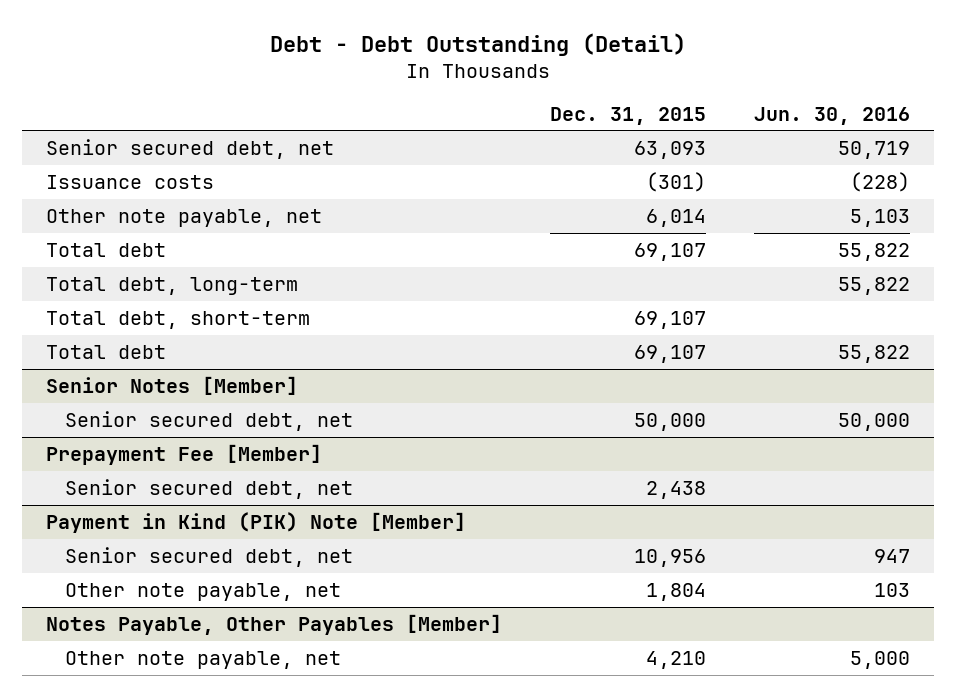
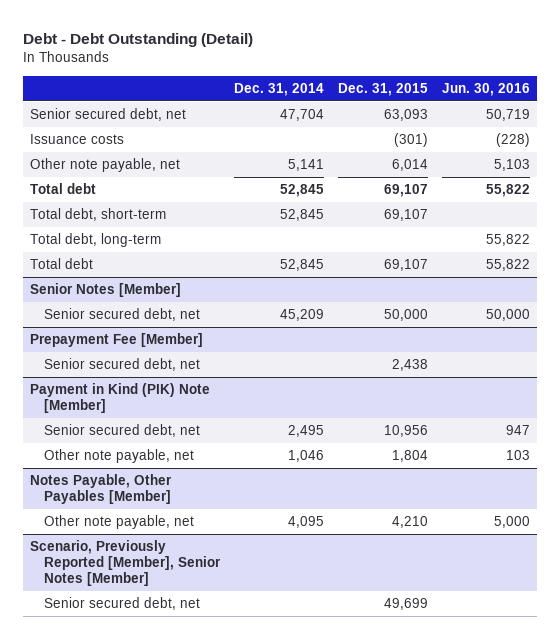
none -> [233,82,324,96] Dec. 31, 2014
[45,276,298,295] Total debt, long-term -> [29,233,161,248] Total debt, long-term
none -> [29,540,221,586] Scenario, Previously Reported [Member], Senior Notes [Member]
none -> [43,597,200,611] Senior secured debt, net

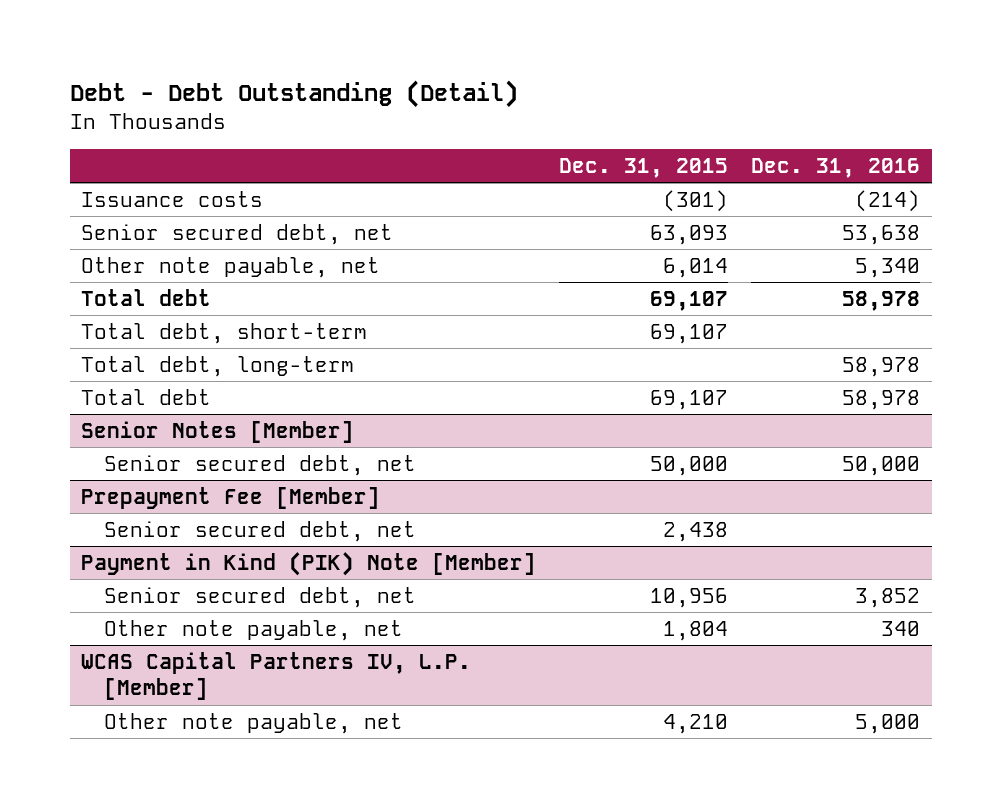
[233,82,324,96] Dec. 31, 2014 -> none
[441,82,530,96] Jun. 30, 2016 -> none
none -> [751,157,921,178] Dec. 31, 2016
[29,108,186,122] Senior secured debt, net -> [81,223,394,245] Senior secured debt, net
[29,474,172,505] Notes Payable, Other Payables [Member] -> none
none -> [81,651,472,701] WCAS Capital Partners IV, L.P. [Member]
[29,540,221,586] Scenario, Previously Reported [Member], Senior Notes [Member] -> none
[43,597,200,611] Senior secured debt, net -> none

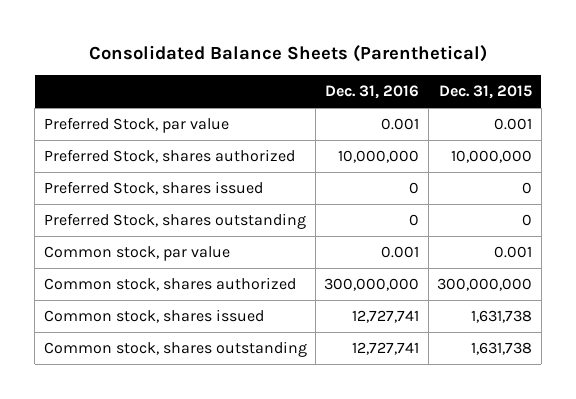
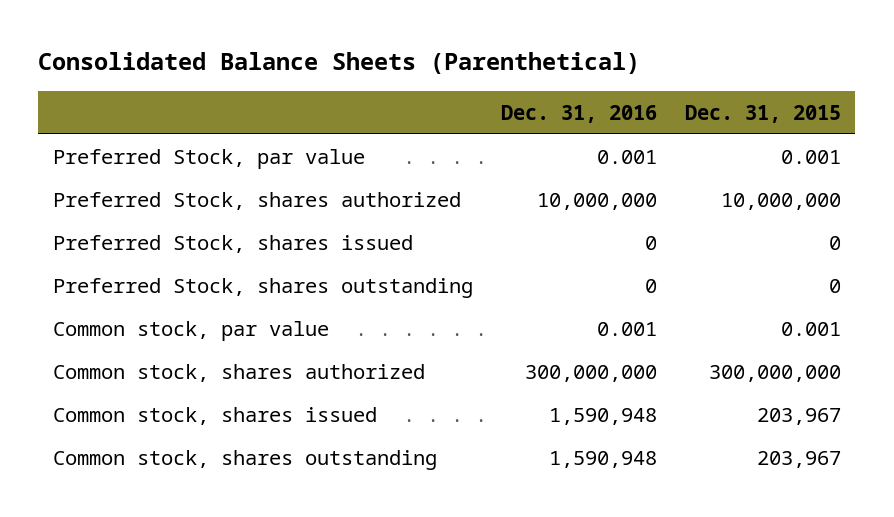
[352,310,420,324] 12,727,741 -> [548,407,657,425] 1,590,948
[471,310,533,324] 1,631,738 -> [757,407,842,425] 203,967
[352,342,420,356] 12,727,741 -> [548,450,657,468] 1,590,948
[471,342,533,356] 1,631,738 -> [757,450,842,468] 203,967

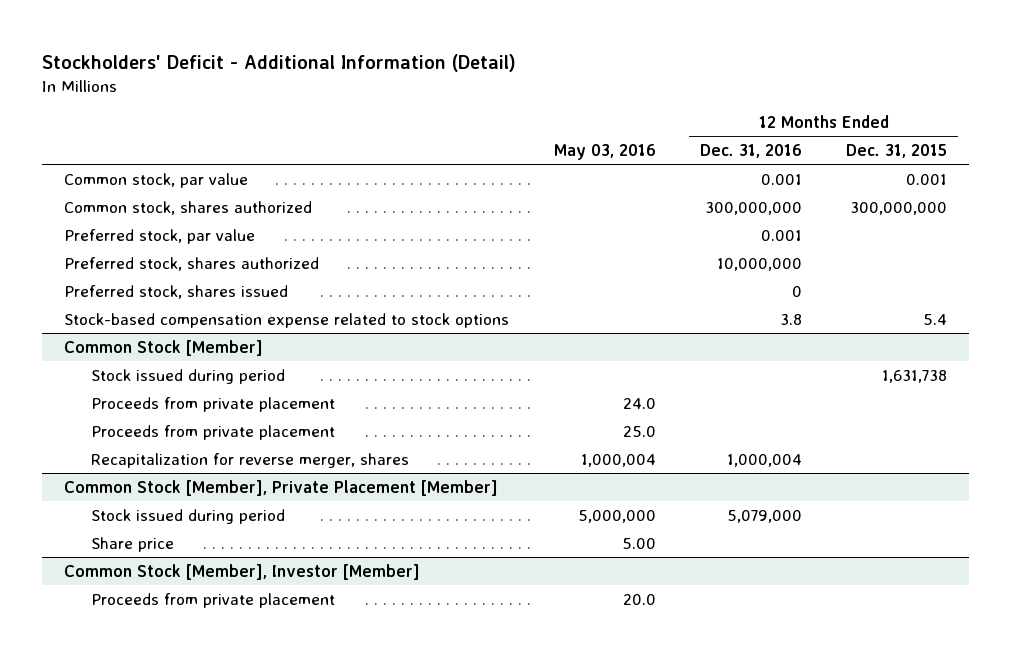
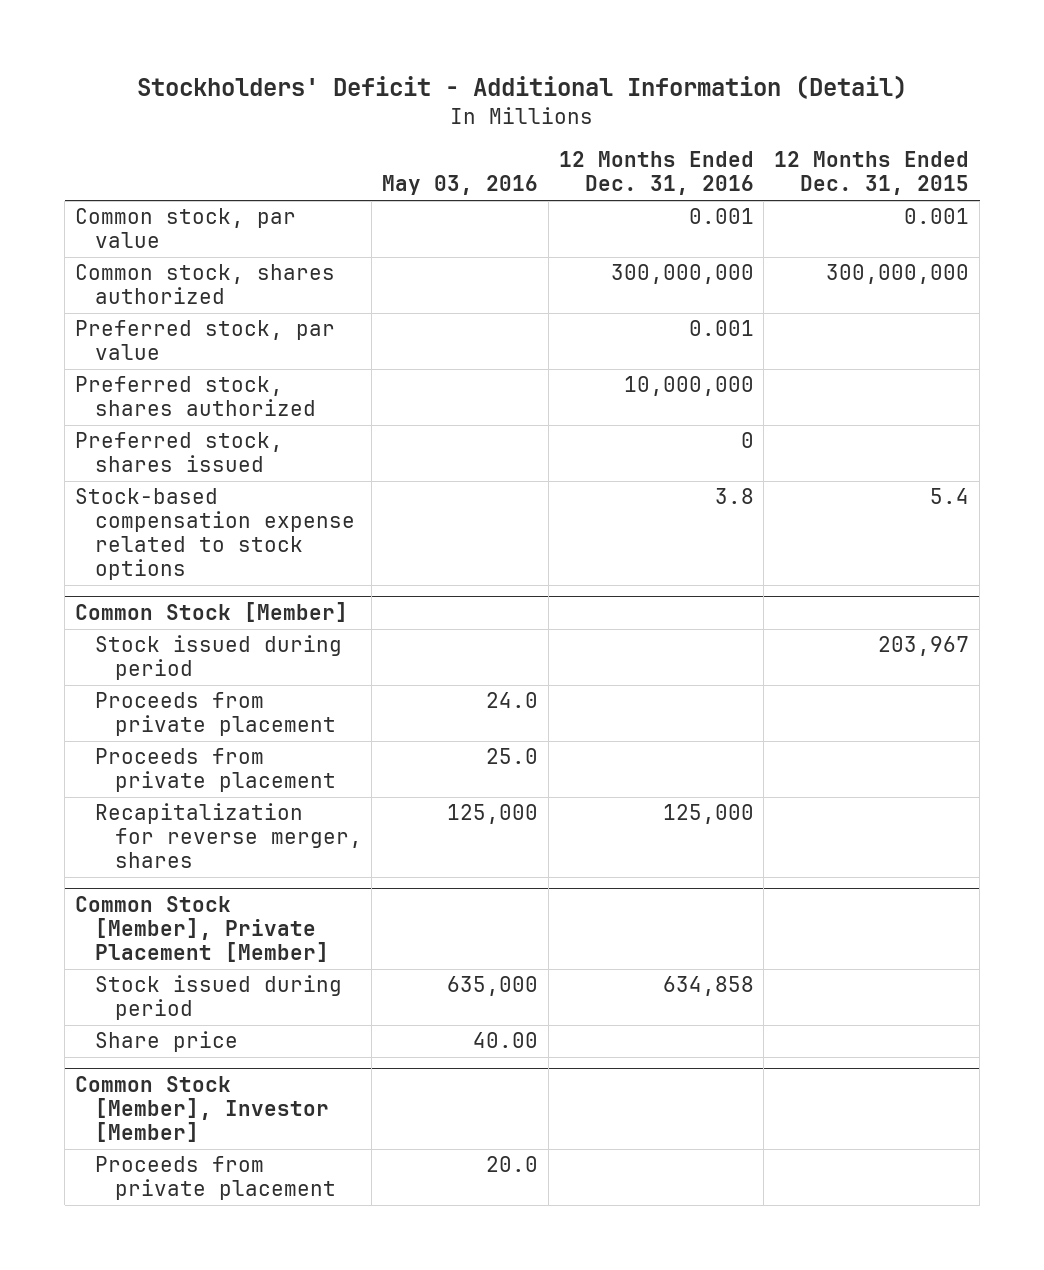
[882,369,948,383] 1,631,738 -> [878,636,970,657] 203,967
[580,453,656,467] 1,000,004 -> [447,804,539,825] 125,000
[726,453,802,467] 1,000,004 -> [662,804,754,825] 125,000
[577,509,656,523] 5,000,000 -> [447,976,539,997] 635,000
[726,509,802,523] 5,079,000 -> [662,976,754,997] 634,858
[621,537,656,549] 5.00 -> [473,1032,539,1049] 40.00

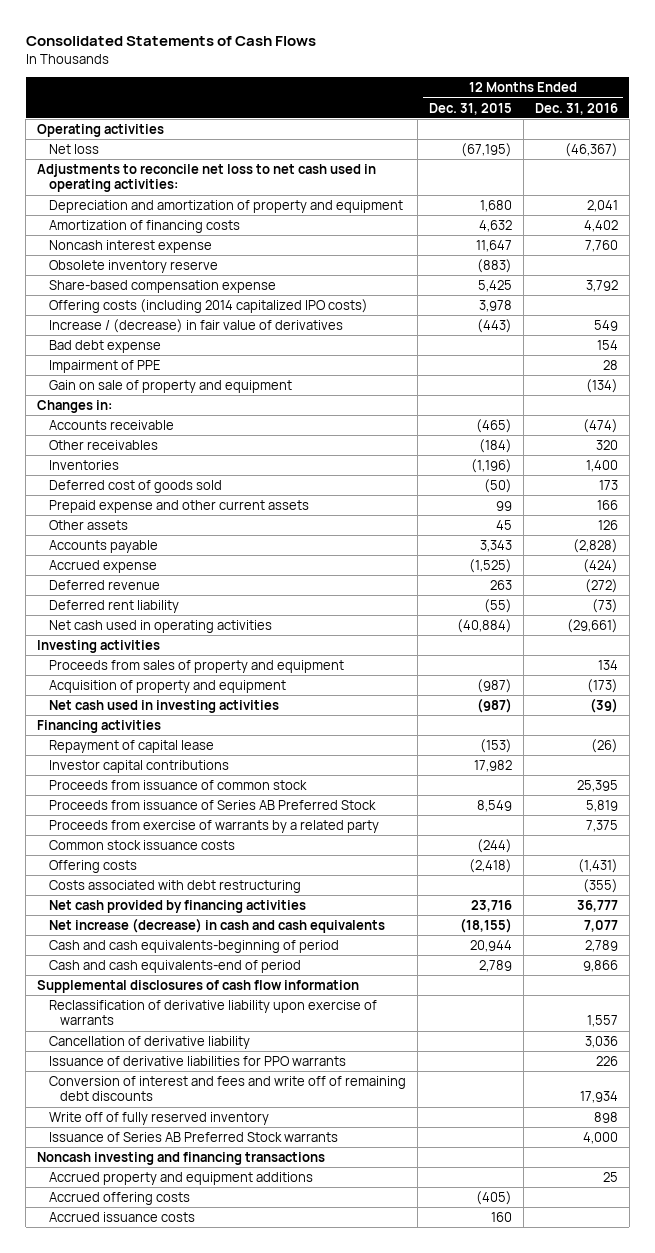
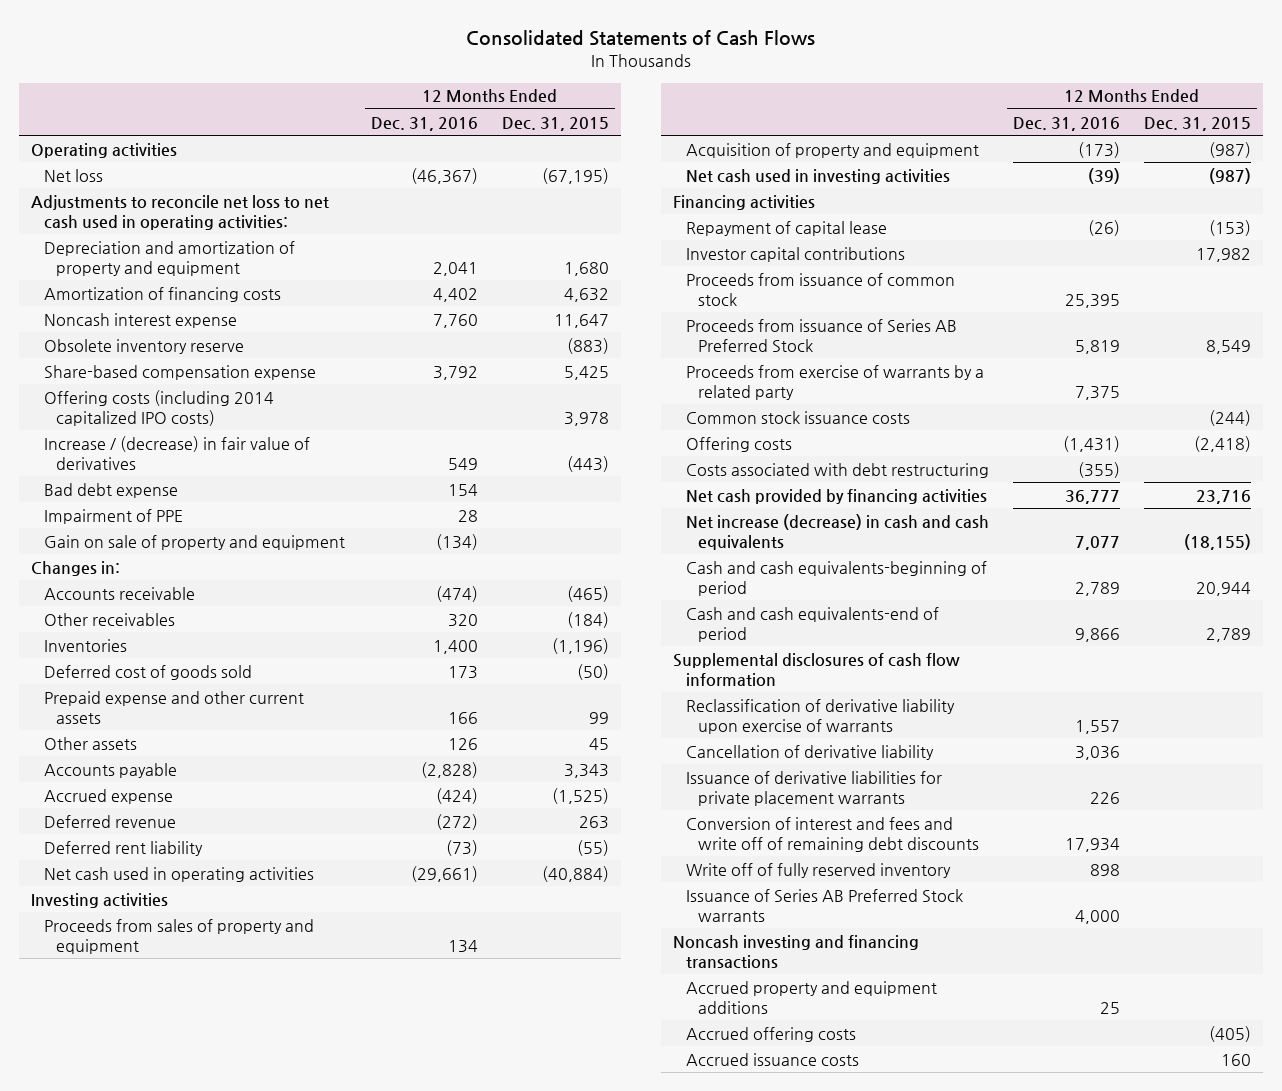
[48,1056,346,1067] Issuance of derivative liabilities for PPO warrants -> [685,770,942,806] Issuance of derivative liabilities for private placement warrants

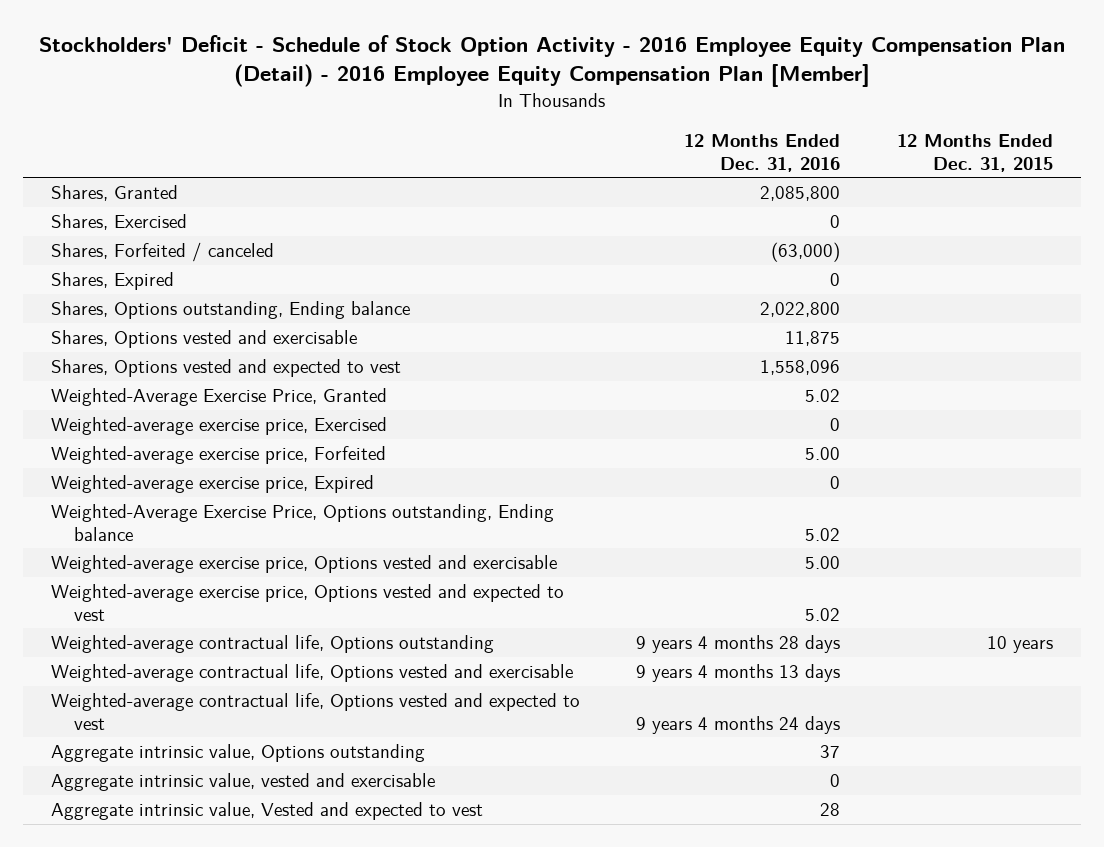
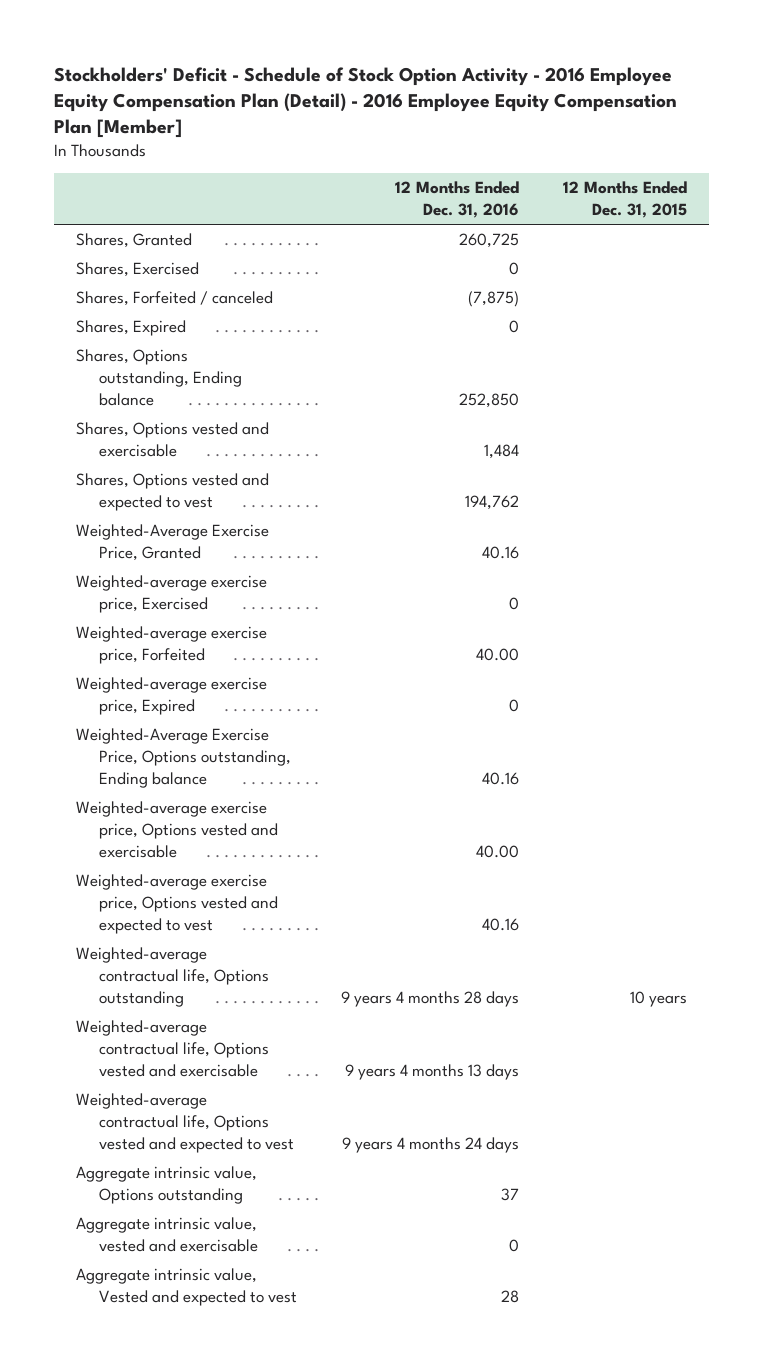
[760,186,841,202] 2,085,800 -> [458,233,519,249] 260,725
[771,242,841,263] (63,000) -> [467,291,519,308] (7,875)
[760,302,841,318] 2,022,800 -> [458,393,519,409] 252,850
[785,331,841,347] 11,875 -> [483,444,519,460] 1,484
[760,360,841,376] 1,558,096 -> [464,495,519,511] 194,762
[805,389,841,403] 5.02 -> [481,546,519,560] 40.16
[805,447,841,461] 5.00 -> [475,648,519,662] 40.00
[805,527,841,541] 5.02 -> [481,772,519,786] 40.16
[805,556,841,570] 5.00 -> [475,845,519,859] 40.00
[805,607,841,621] 5.02 -> [481,918,519,932] 40.16

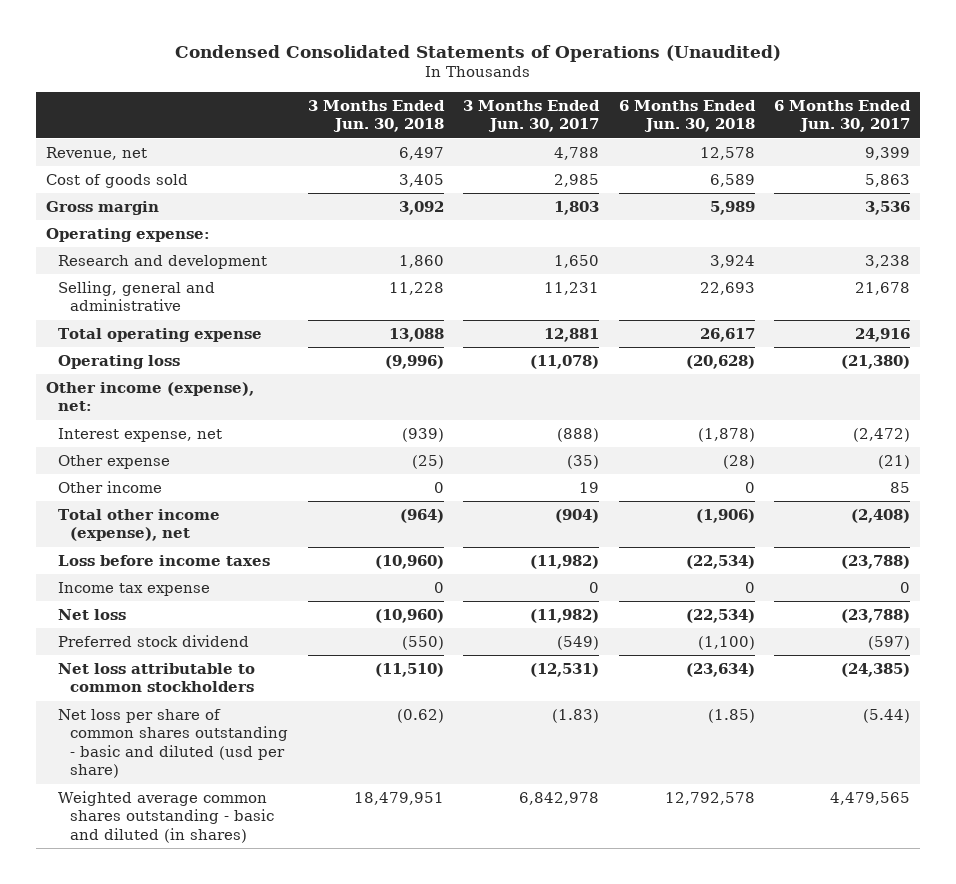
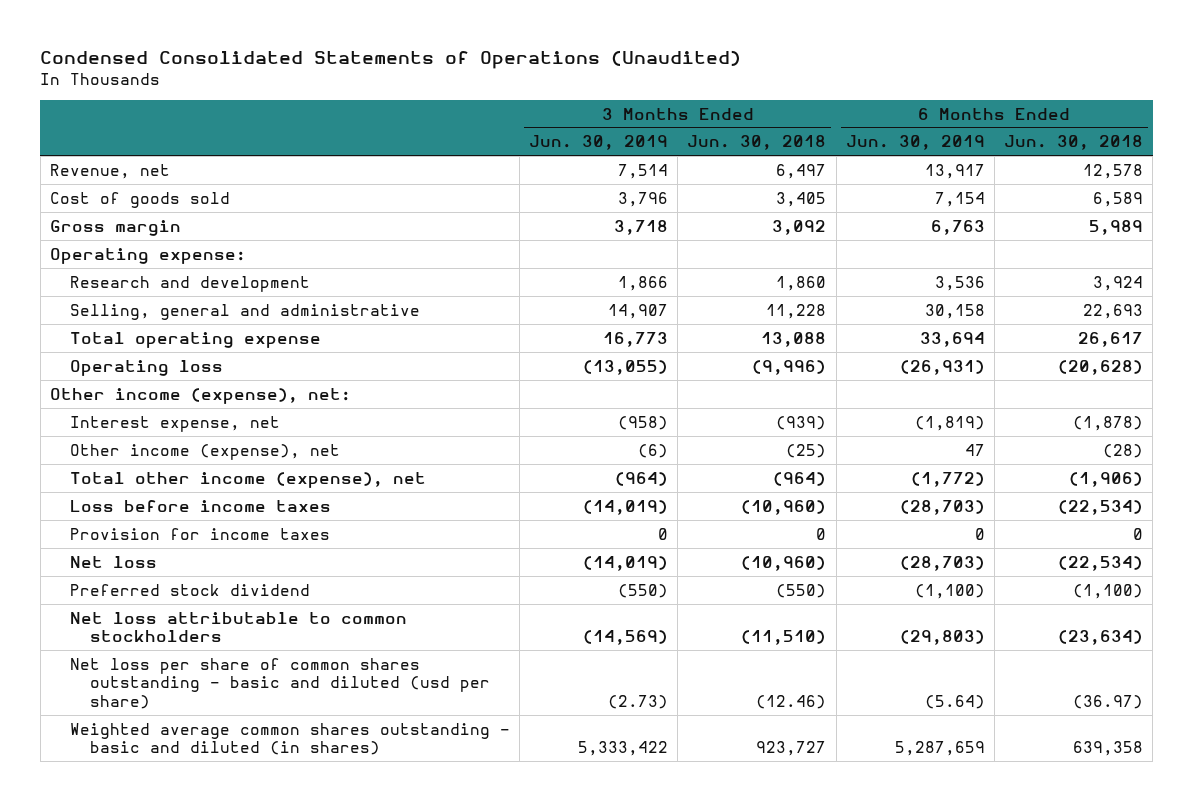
[463,99,601,133] 3 Months Ended Jun. 30, 2017 -> none
[774,99,912,133] 6 Months Ended Jun. 30, 2017 -> none
none -> [529,135,669,151] Jun. 30, 2019
none -> [845,135,985,151] Jun. 30, 2019
[57,480,162,493] Other income -> none
[57,454,170,469] Other expense -> [69,443,340,460] Other income (expense), net
[57,581,210,596] Income tax expense -> [69,527,330,540] Provision for income taxes
[396,708,444,723] (0.62) -> [756,694,827,709] (12.46)
[707,708,755,723] (1.85) -> [1072,694,1143,709] (36.97)
[353,791,444,805] 18,479,951 -> [756,741,827,757] 923,727
[664,791,755,805] 12,792,578 -> [1072,741,1143,757] 639,358

